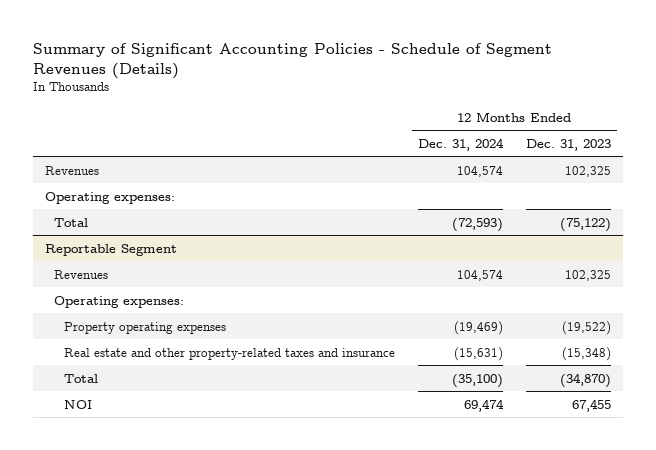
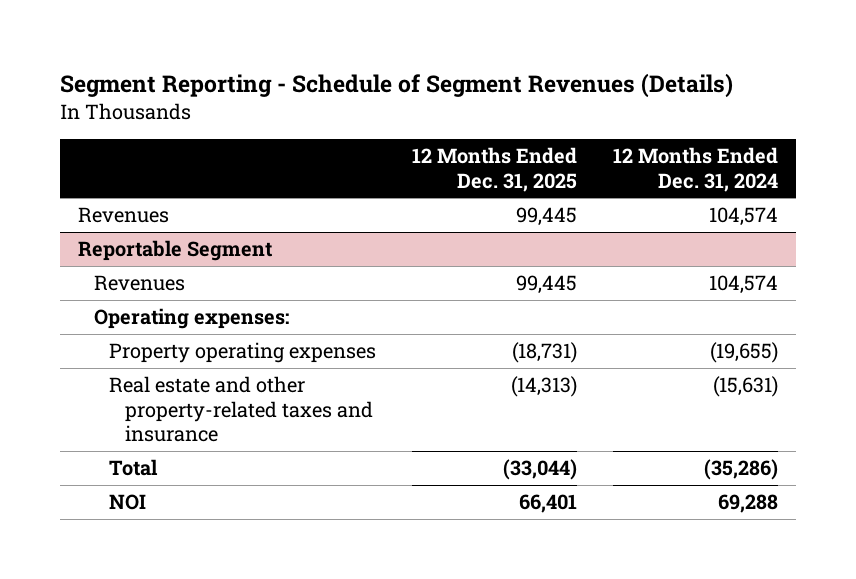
[33,42,553,79] Summary of Significant Accounting Policies - Schedule of Segment Revenues (Details) -> [60,72,734,98] Segment Reporting - Schedule of Segment Revenues (Details)
[525,138,611,151] Dec. 31, 2023 -> none
none -> [411,147,577,192] 12 Months Ended Dec. 31, 2025
[45,191,176,204] Operating expenses: -> none
[54,217,89,227] Total -> none
[453,320,503,335] (19,469) -> [709,342,778,364] (19,655)
[451,373,503,388] (35,100) -> [703,459,778,481] (35,286)
[463,398,504,412] 69,474 -> [717,494,778,514] 69,288

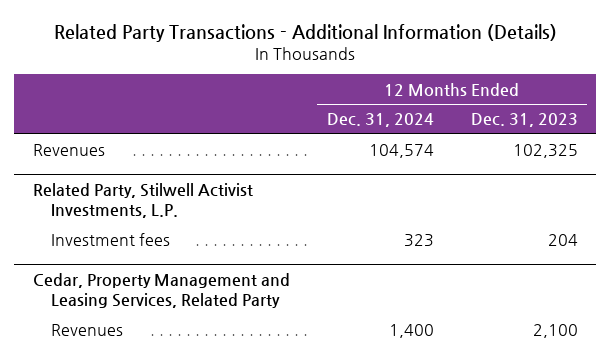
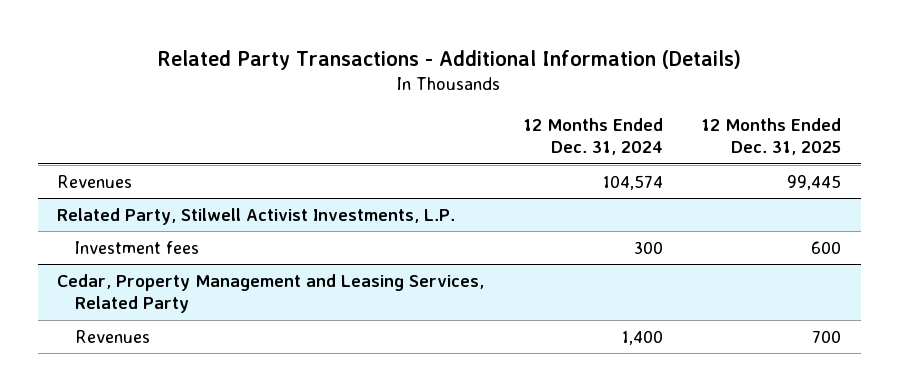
[470,113,578,128] Dec. 31, 2023 -> none
none -> [701,117,842,156] 12 Months Ended Dec. 31, 2025
[403,234,434,248] 323 -> [633,240,663,254] 300

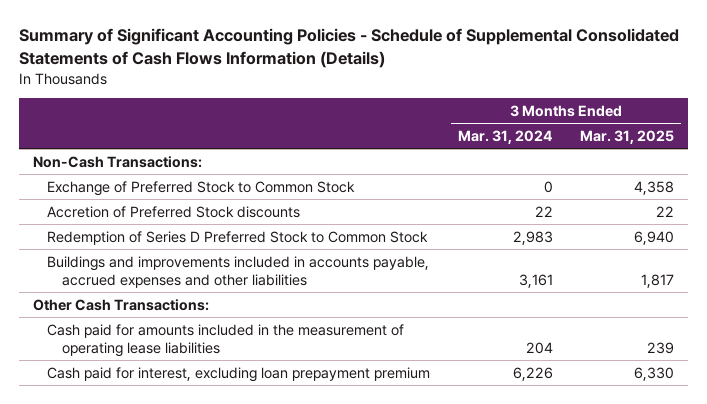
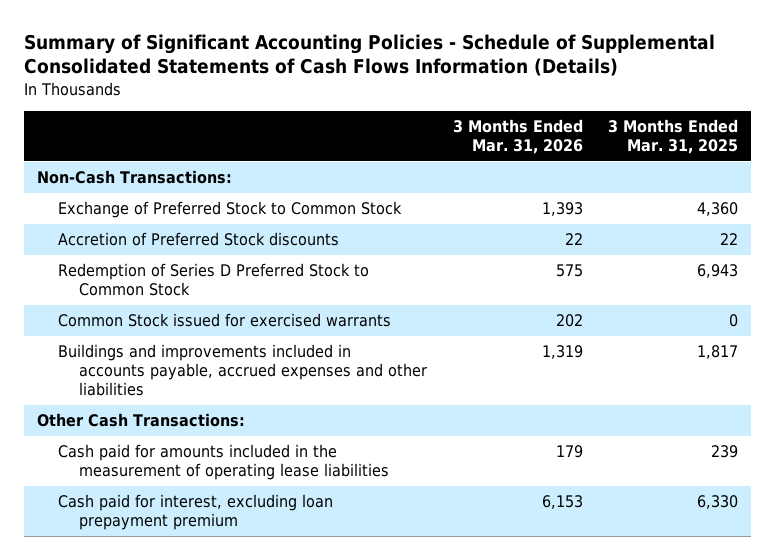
[457,129,553,144] Mar. 31, 2024 -> none
none -> [452,119,583,155] 3 Months Ended Mar. 31, 2026
[634,180,675,195] 4,358 -> [697,202,739,217] 4,360
[634,230,675,245] 6,940 -> [697,264,739,279] 6,943
none -> [57,313,391,328] Common Stock issued for exercised warrants

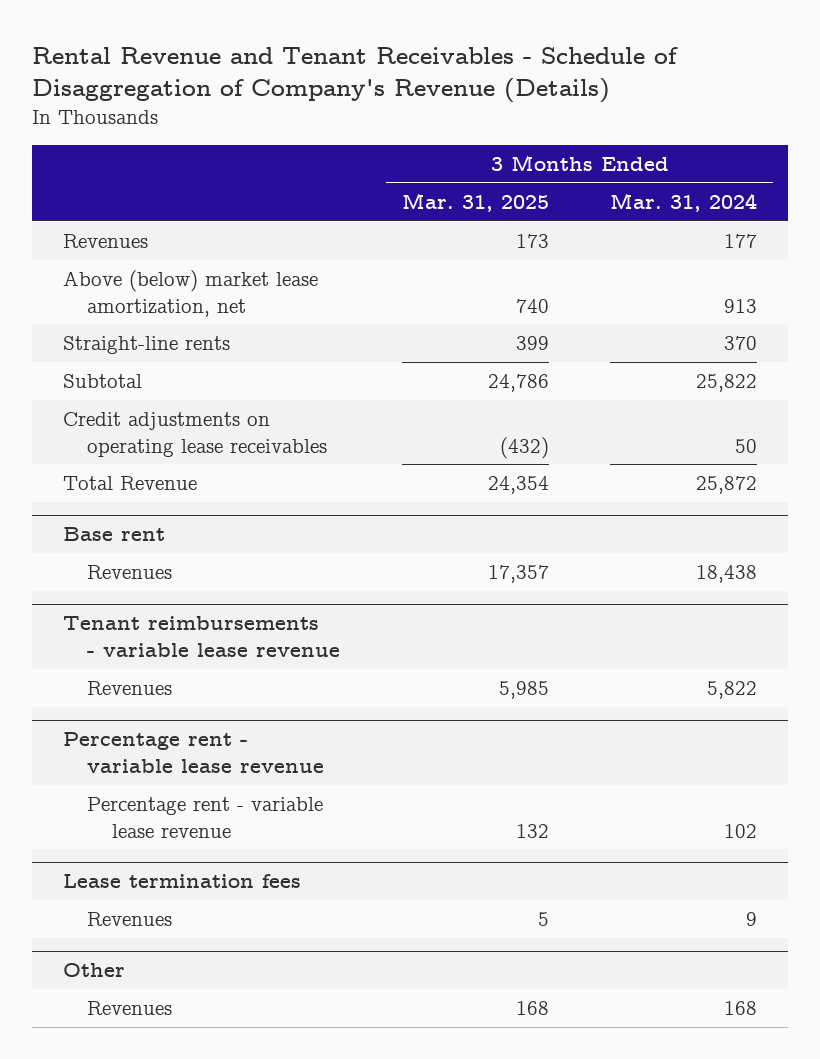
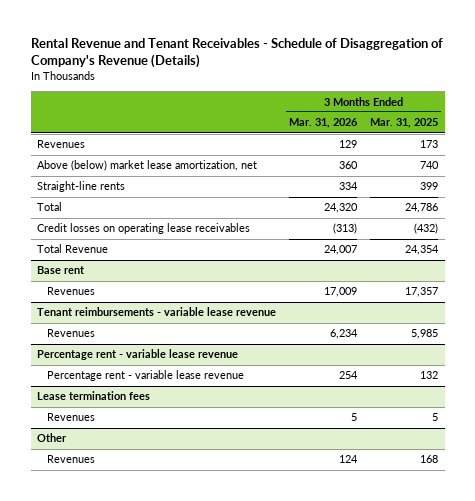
[610,192,758,212] Mar. 31, 2024 -> none
none -> [289,118,359,129] Mar. 31, 2026
[62,374,142,389] Subtotal -> [37,202,63,212] Total
[62,412,328,457] Credit adjustments on operating lease receivables -> [37,223,251,235] Credit losses on operating lease receivables

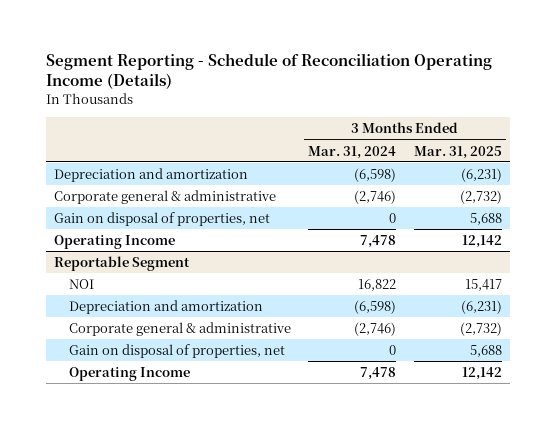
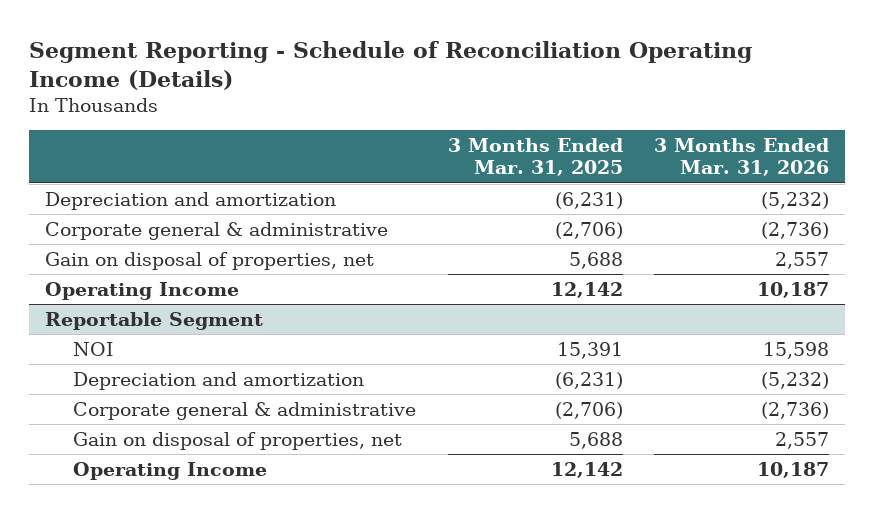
[308,145,397,159] Mar. 31, 2024 -> none
none -> [654,137,830,177] 3 Months Ended Mar. 31, 2026
[459,189,502,204] (2,732) -> [554,221,623,239] (2,706)
[464,278,502,291] 15,417 -> [556,341,623,359] 15,391
[459,321,502,336] (2,732) -> [554,401,623,419] (2,706)

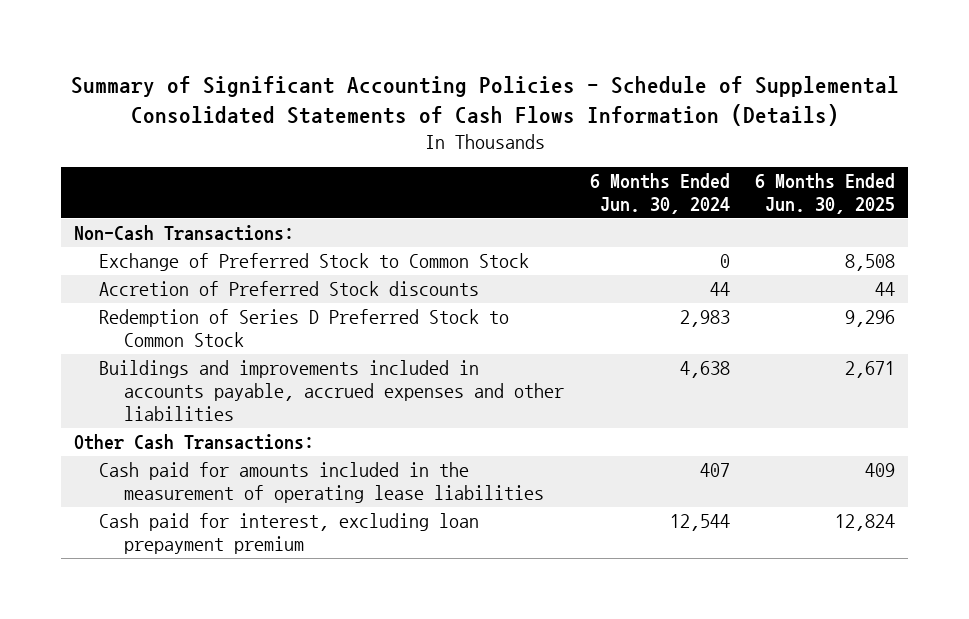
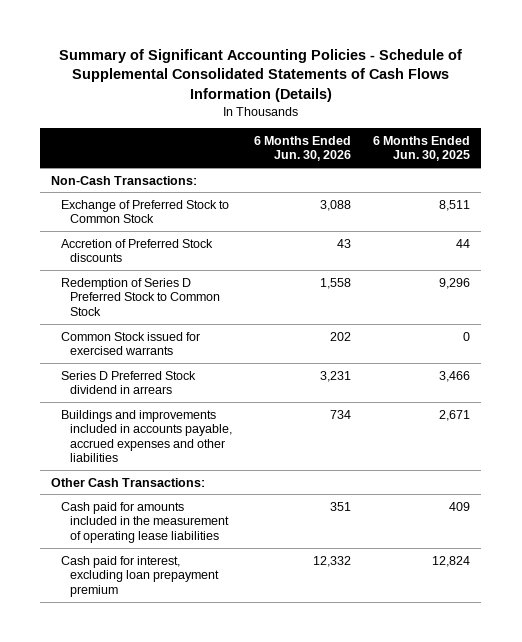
[589,173,730,215] 6 Months Ended Jun. 30, 2024 -> none
none -> [254,135,352,162] 6 Months Ended Jun. 30, 2026
[844,254,895,272] 8,508 -> [439,199,471,211] 8,511
none -> [60,331,200,356] Common Stock issued for exercised warrants
none -> [60,370,196,395] Series D Preferred Stock dividend in arrears

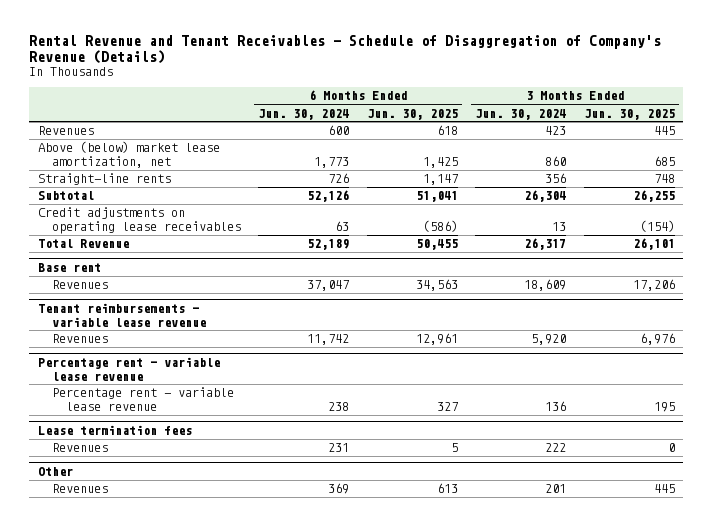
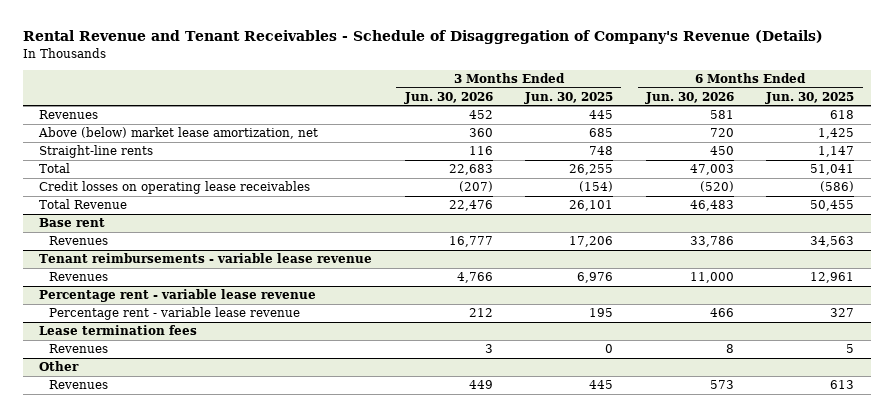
[258,108,350,120] Jun. 30, 2024 -> none
[475,108,567,120] Jun. 30, 2024 -> none
none -> [403,91,493,104] Jun. 30, 2026
none -> [644,91,734,104] Jun. 30, 2026
[37,191,94,201] Subtotal -> [39,163,71,174] Total
[37,207,242,234] Credit adjustments on operating lease receivables -> [39,181,311,195] Credit losses on operating lease receivables

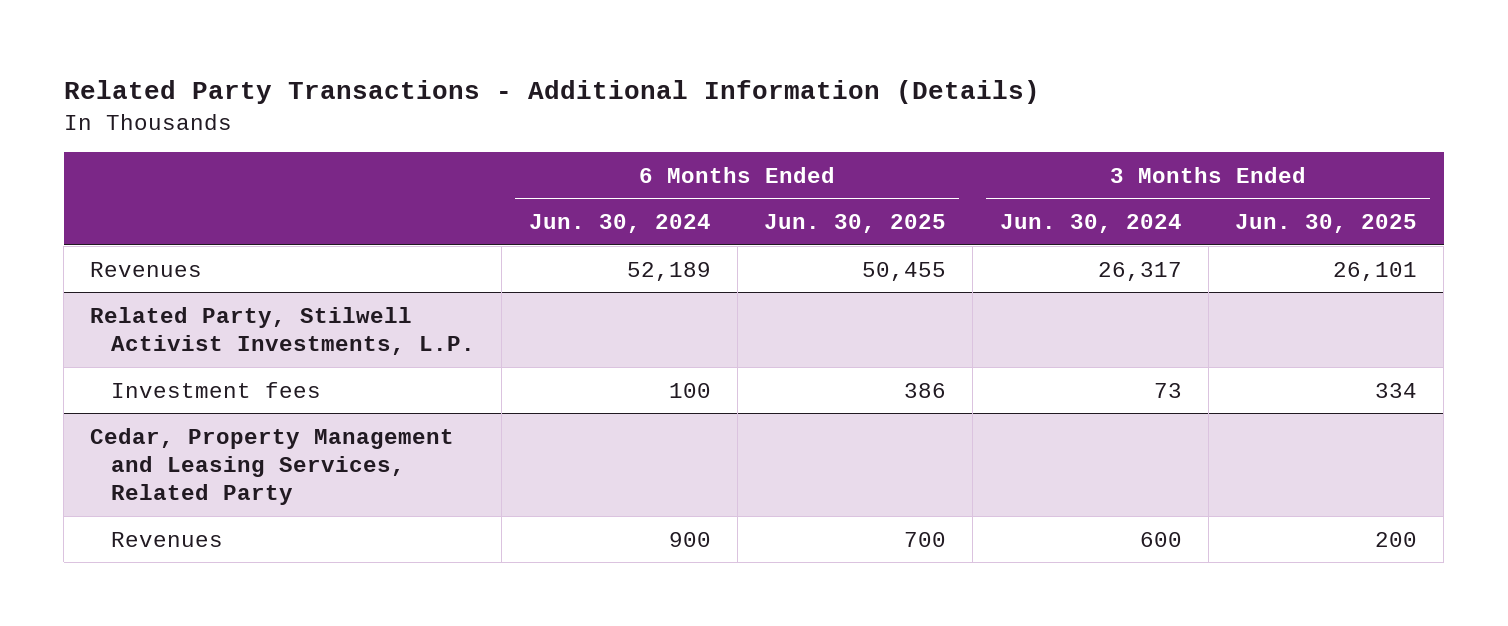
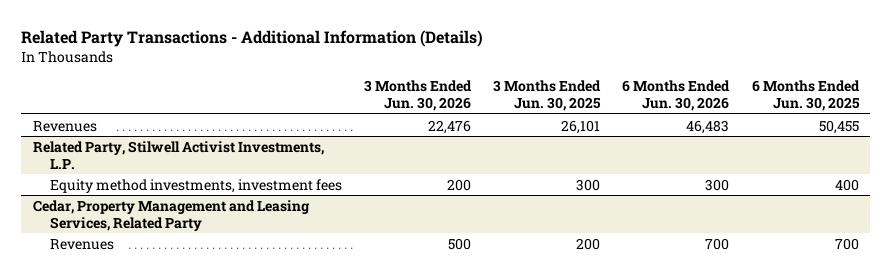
[528,214,711,234] Jun. 30, 2024 -> none
[999,214,1182,234] Jun. 30, 2024 -> none
none -> [364,80,473,112] 3 Months Ended Jun. 30, 2026
none -> [622,80,731,112] 6 Months Ended Jun. 30, 2026
[111,381,322,398] Investment fees -> [49,178,342,193] Equity method investments, investment fees
[904,382,947,398] 386 -> [834,178,859,191] 400
[1375,382,1418,398] 334 -> [576,178,601,191] 300

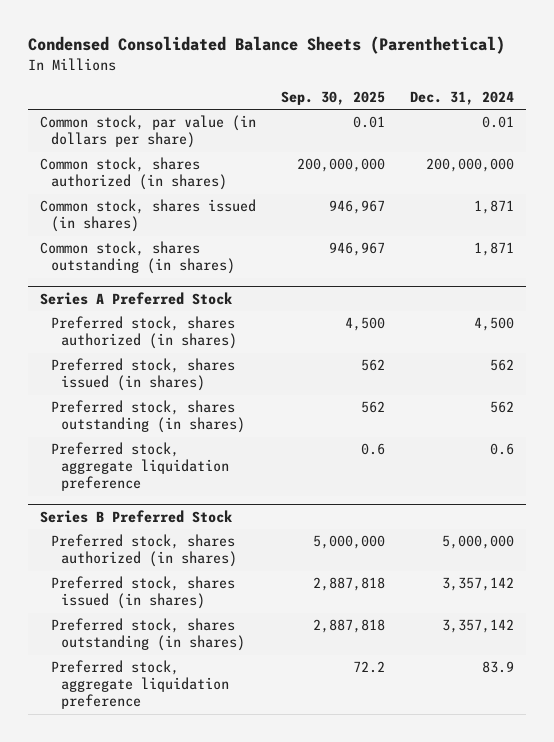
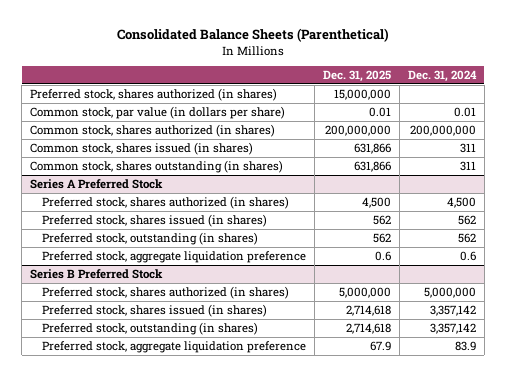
[28,36,506,55] Condensed Consolidated Balance Sheets (Parenthetical) -> [117,28,390,43] Consolidated Balance Sheets (Parenthetical)
[280,90,385,105] Sep. 30, 2025 -> none
none -> [322,69,391,82] Dec. 31, 2025
none -> [30,88,278,102] Preferred stock, shares authorized (in shares)
[473,200,514,215] 1,871 -> [459,143,476,154] 311
[473,242,514,257] 1,871 -> [459,161,476,172] 311
[50,400,246,434] Preferred stock, shares outstanding (in shares) -> [41,232,258,246] Preferred stock, outstanding (in shares)
[50,618,246,652] Preferred stock, shares outstanding (in shares) -> [41,322,258,336] Preferred stock, outstanding (in shares)

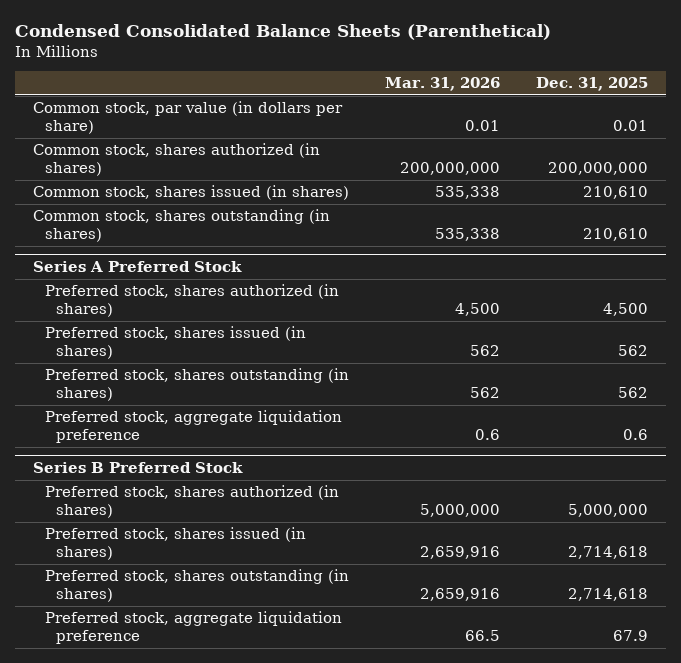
[117,28,390,43] Consolidated Balance Sheets (Parenthetical) -> [15,24,552,41] Condensed Consolidated Balance Sheets (Parenthetical)
[407,69,477,82] Dec. 31, 2024 -> none
none -> [385,76,501,91] Mar. 31, 2026
[30,88,278,102] Preferred stock, shares authorized (in shares) -> none
[353,143,391,155] 631,866 -> [582,186,648,200] 210,610
[353,161,391,173] 631,866 -> [582,227,648,241] 210,610
[41,232,258,246] Preferred stock, outstanding (in shares) -> [44,368,349,401] Preferred stock, shares outstanding (in shares)
[41,322,258,336] Preferred stock, outstanding (in shares) -> [44,569,349,602] Preferred stock, shares outstanding (in shares)

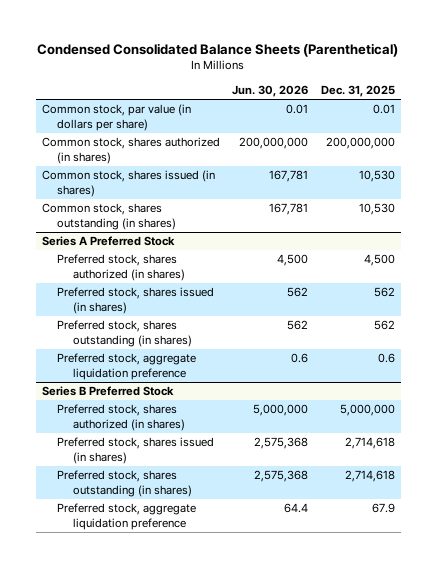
[385,76,501,91] Mar. 31, 2026 -> none
none -> [232,85,309,98] Jun. 30, 2026
[582,186,648,200] 210,610 -> [359,170,396,183] 10,530
[582,227,648,241] 210,610 -> [359,203,396,216] 10,530

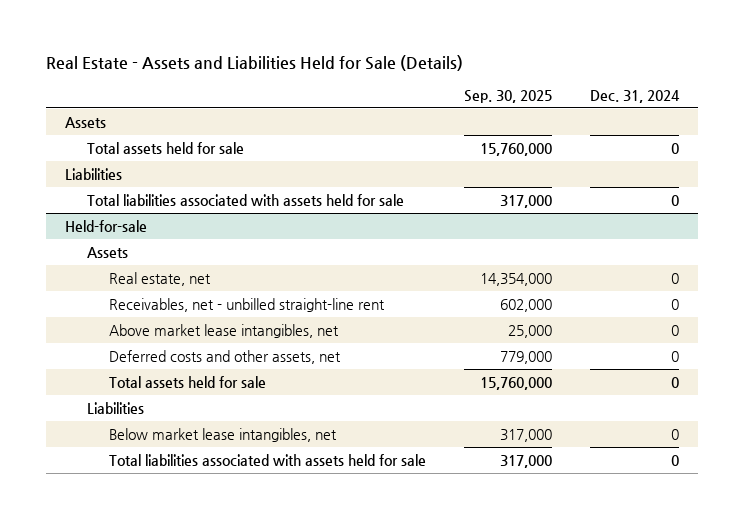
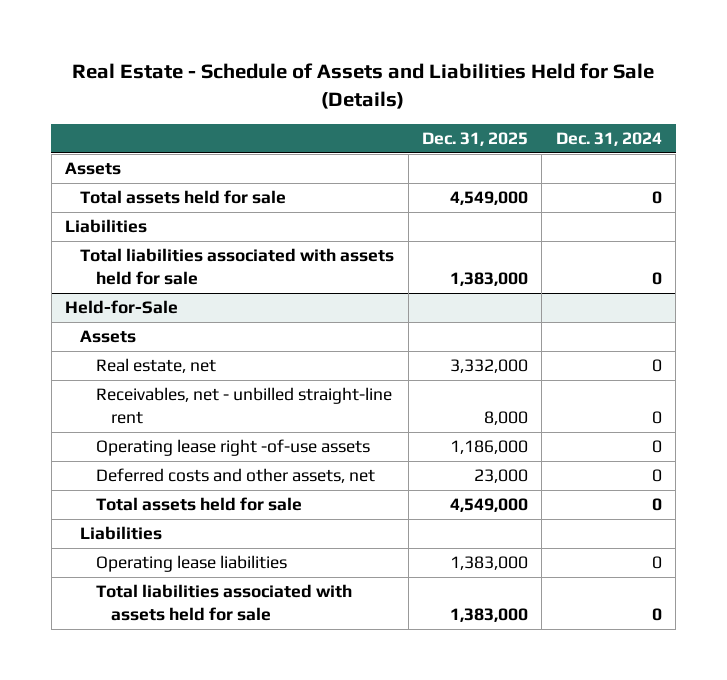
[46,54,464,71] Real Estate - Assets and Liabilities Held for Sale (Details) -> [72,63,655,109] Real Estate - Schedule of Assets and Liabilities Held for Sale (Details)
[464,89,553,103] Sep. 30, 2025 -> none
none -> [422,131,529,146] Dec. 31, 2025
[65,219,148,232] Held-for-sale -> [64,300,178,315] Held-for-Sale
[108,323,339,338] Above market lease intangibles, net -> none
none -> [95,439,370,457] Operating lease right -of-use assets
[108,427,337,442] Below market lease intangibles, net -> none
none -> [95,555,287,573] Operating lease liabilities

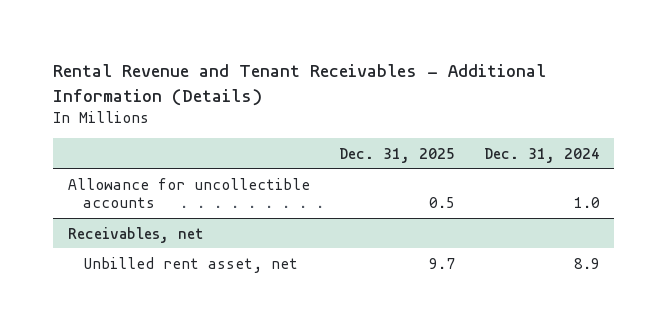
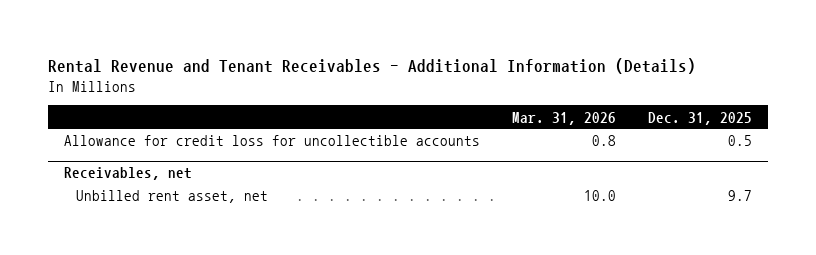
[483,147,600,163] Dec. 31, 2024 -> none
none -> [511,111,616,125] Mar. 31, 2026
[67,177,310,209] Allowance for uncollectible accounts -> [64,135,481,147] Allowance for credit loss for uncollectible accounts

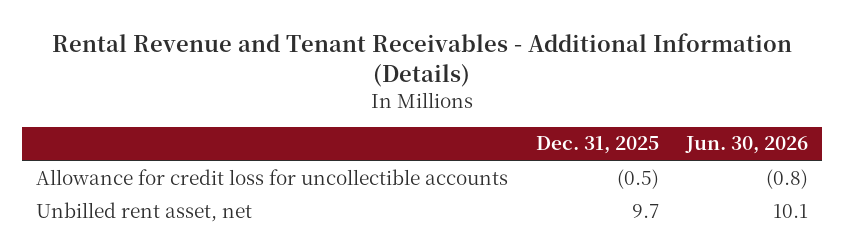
[511,111,616,125] Mar. 31, 2026 -> none
none -> [685,136,809,155] Jun. 30, 2026
[64,167,193,181] Receivables, net -> none
[727,135,752,147] 0.5 -> [616,168,659,189] (0.5)

